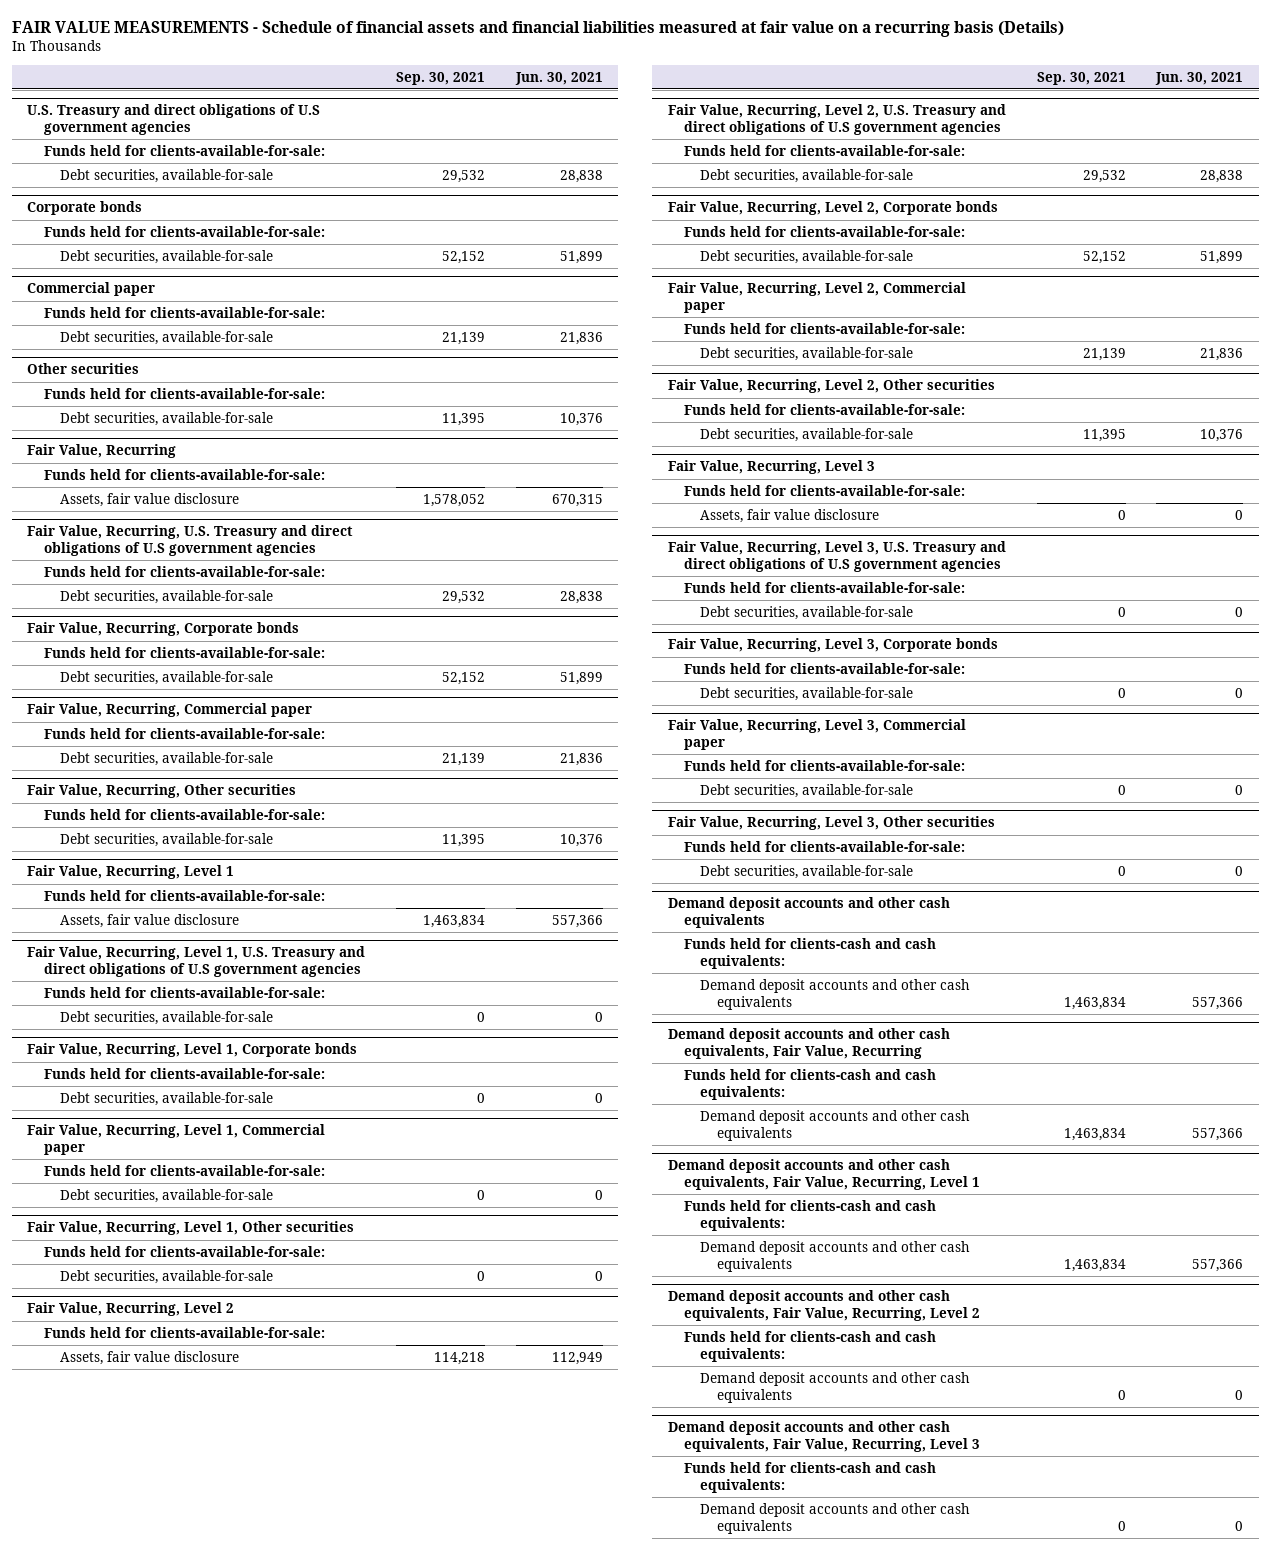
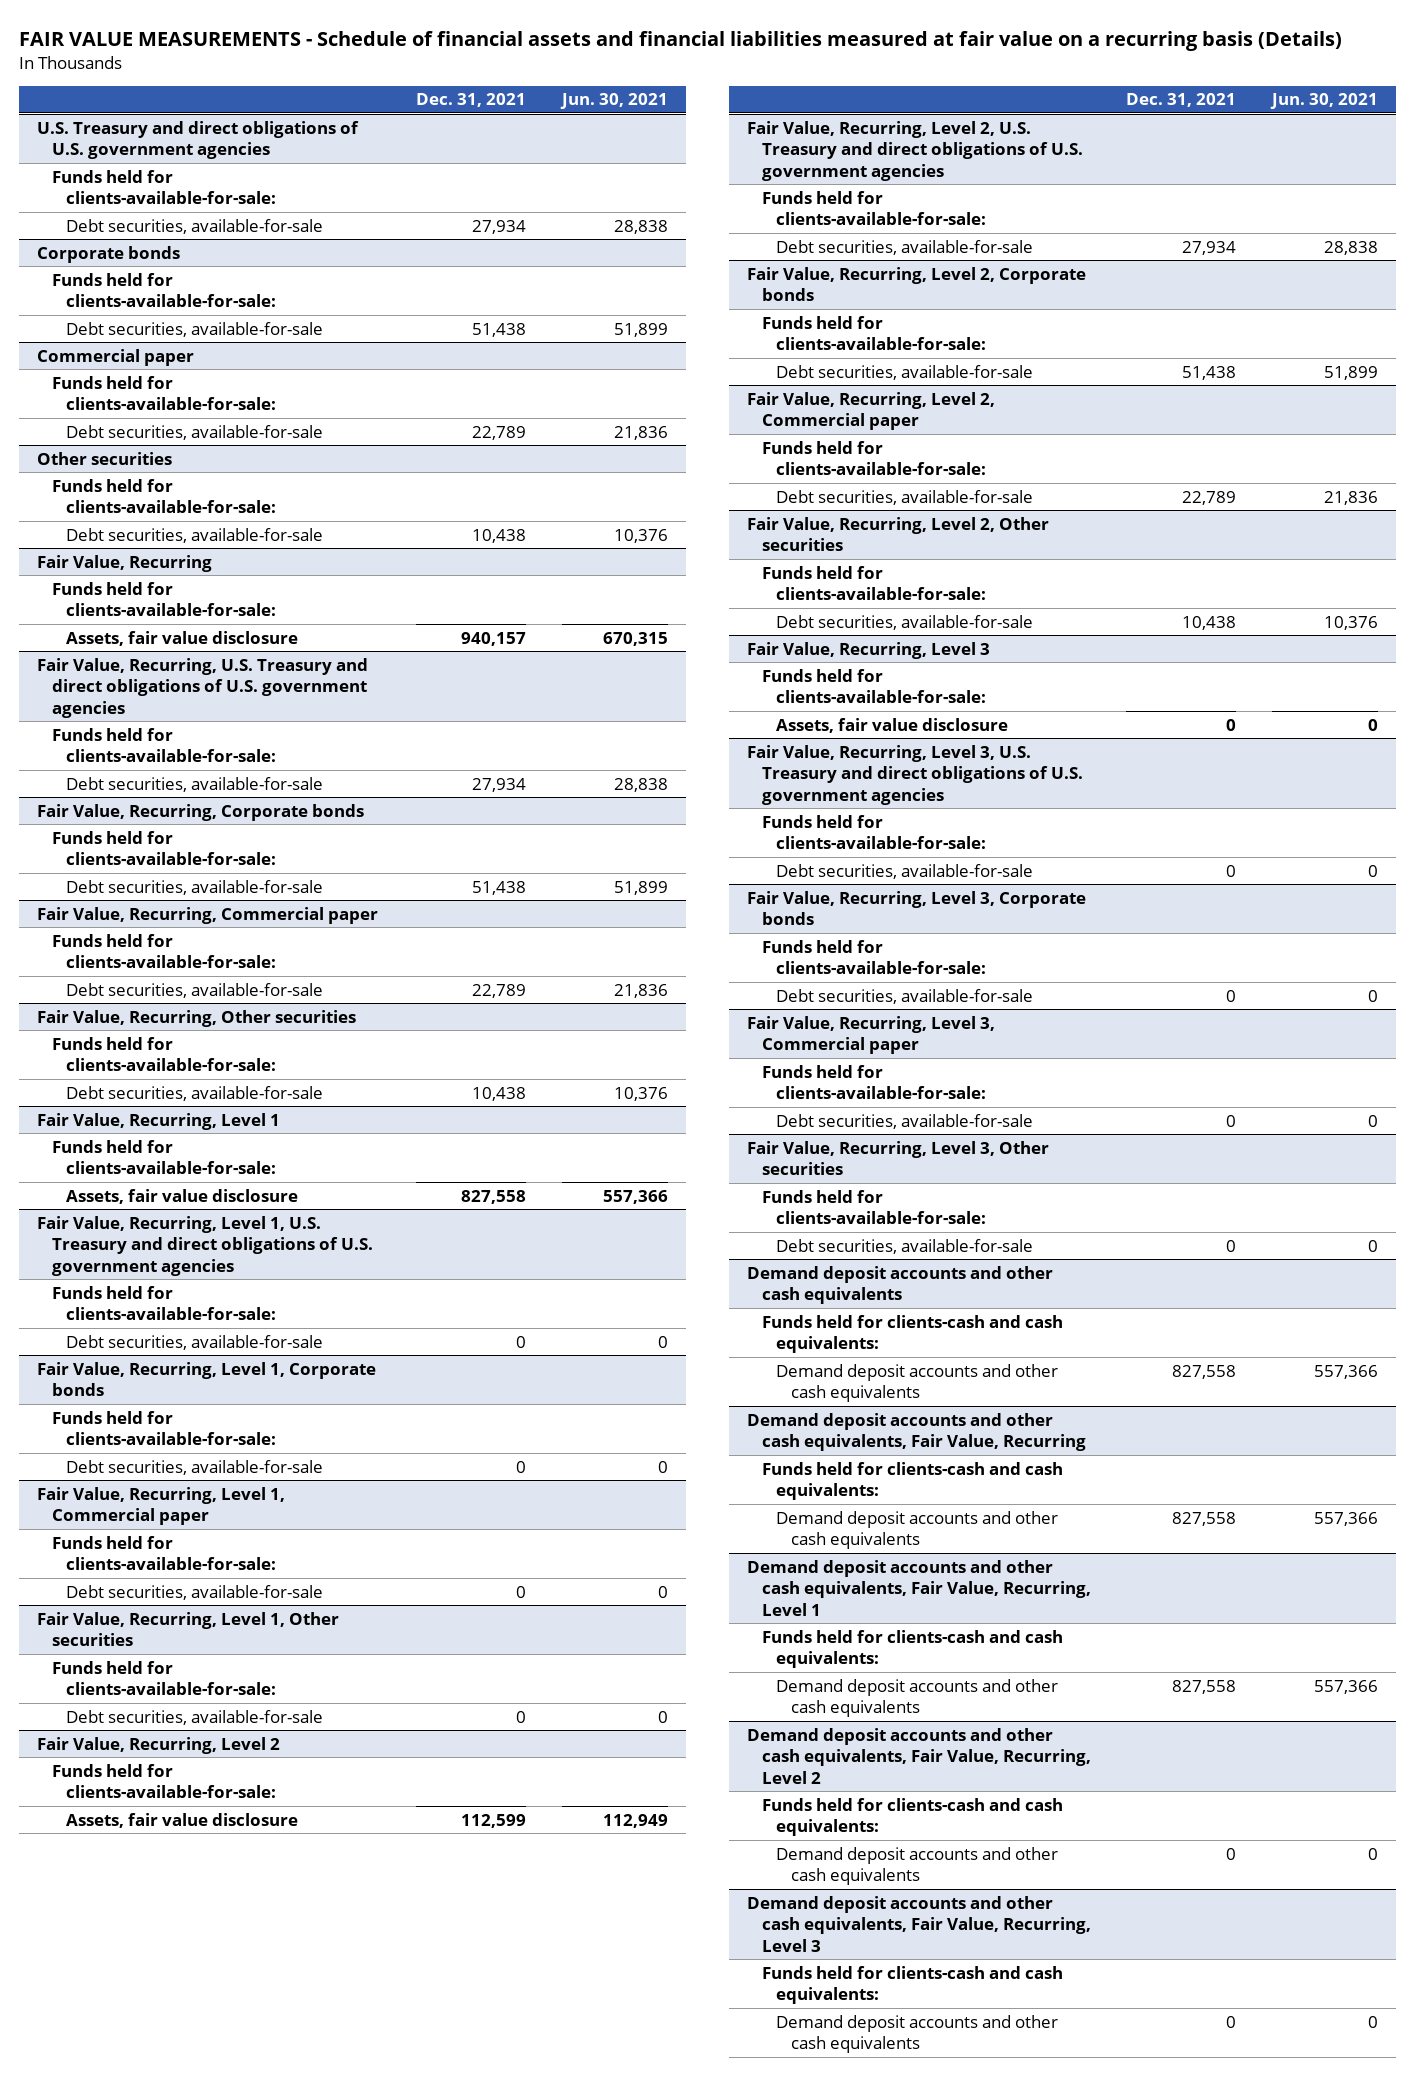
[396,71,486,85] Sep. 30, 2021 -> none
none -> [416,93,527,108] Dec. 31, 2021
[27,104,321,136] U.S. Treasury and direct obligations of U.S government agencies -> [37,120,360,160] U.S. Treasury and direct obligations of U.S. government agencies
[27,525,354,557] Fair Value, Recurring, U.S. Treasury and direct obligations of U.S government agencies -> [37,657,369,718] Fair Value, Recurring, U.S. Treasury and direct obligations of U.S. government agencies
[27,946,366,978] Fair Value, Recurring, Level 1, U.S. Treasury and direct obligations of U.S government agencies -> [37,1215,373,1276] Fair Value, Recurring, Level 1, U.S. Treasury and direct obligations of U.S. government agencies
[667,104,1006,136] Fair Value, Recurring, Level 2, U.S. Treasury and direct obligations of U.S government agencies -> [746,120,1083,181] Fair Value, Recurring, Level 2, U.S. Treasury and direct obligations of U.S. government agencies
[667,541,1006,573] Fair Value, Recurring, Level 3, U.S. Treasury and direct obligations of U.S government agencies -> [746,744,1083,805] Fair Value, Recurring, Level 3, U.S. Treasury and direct obligations of U.S. government agencies

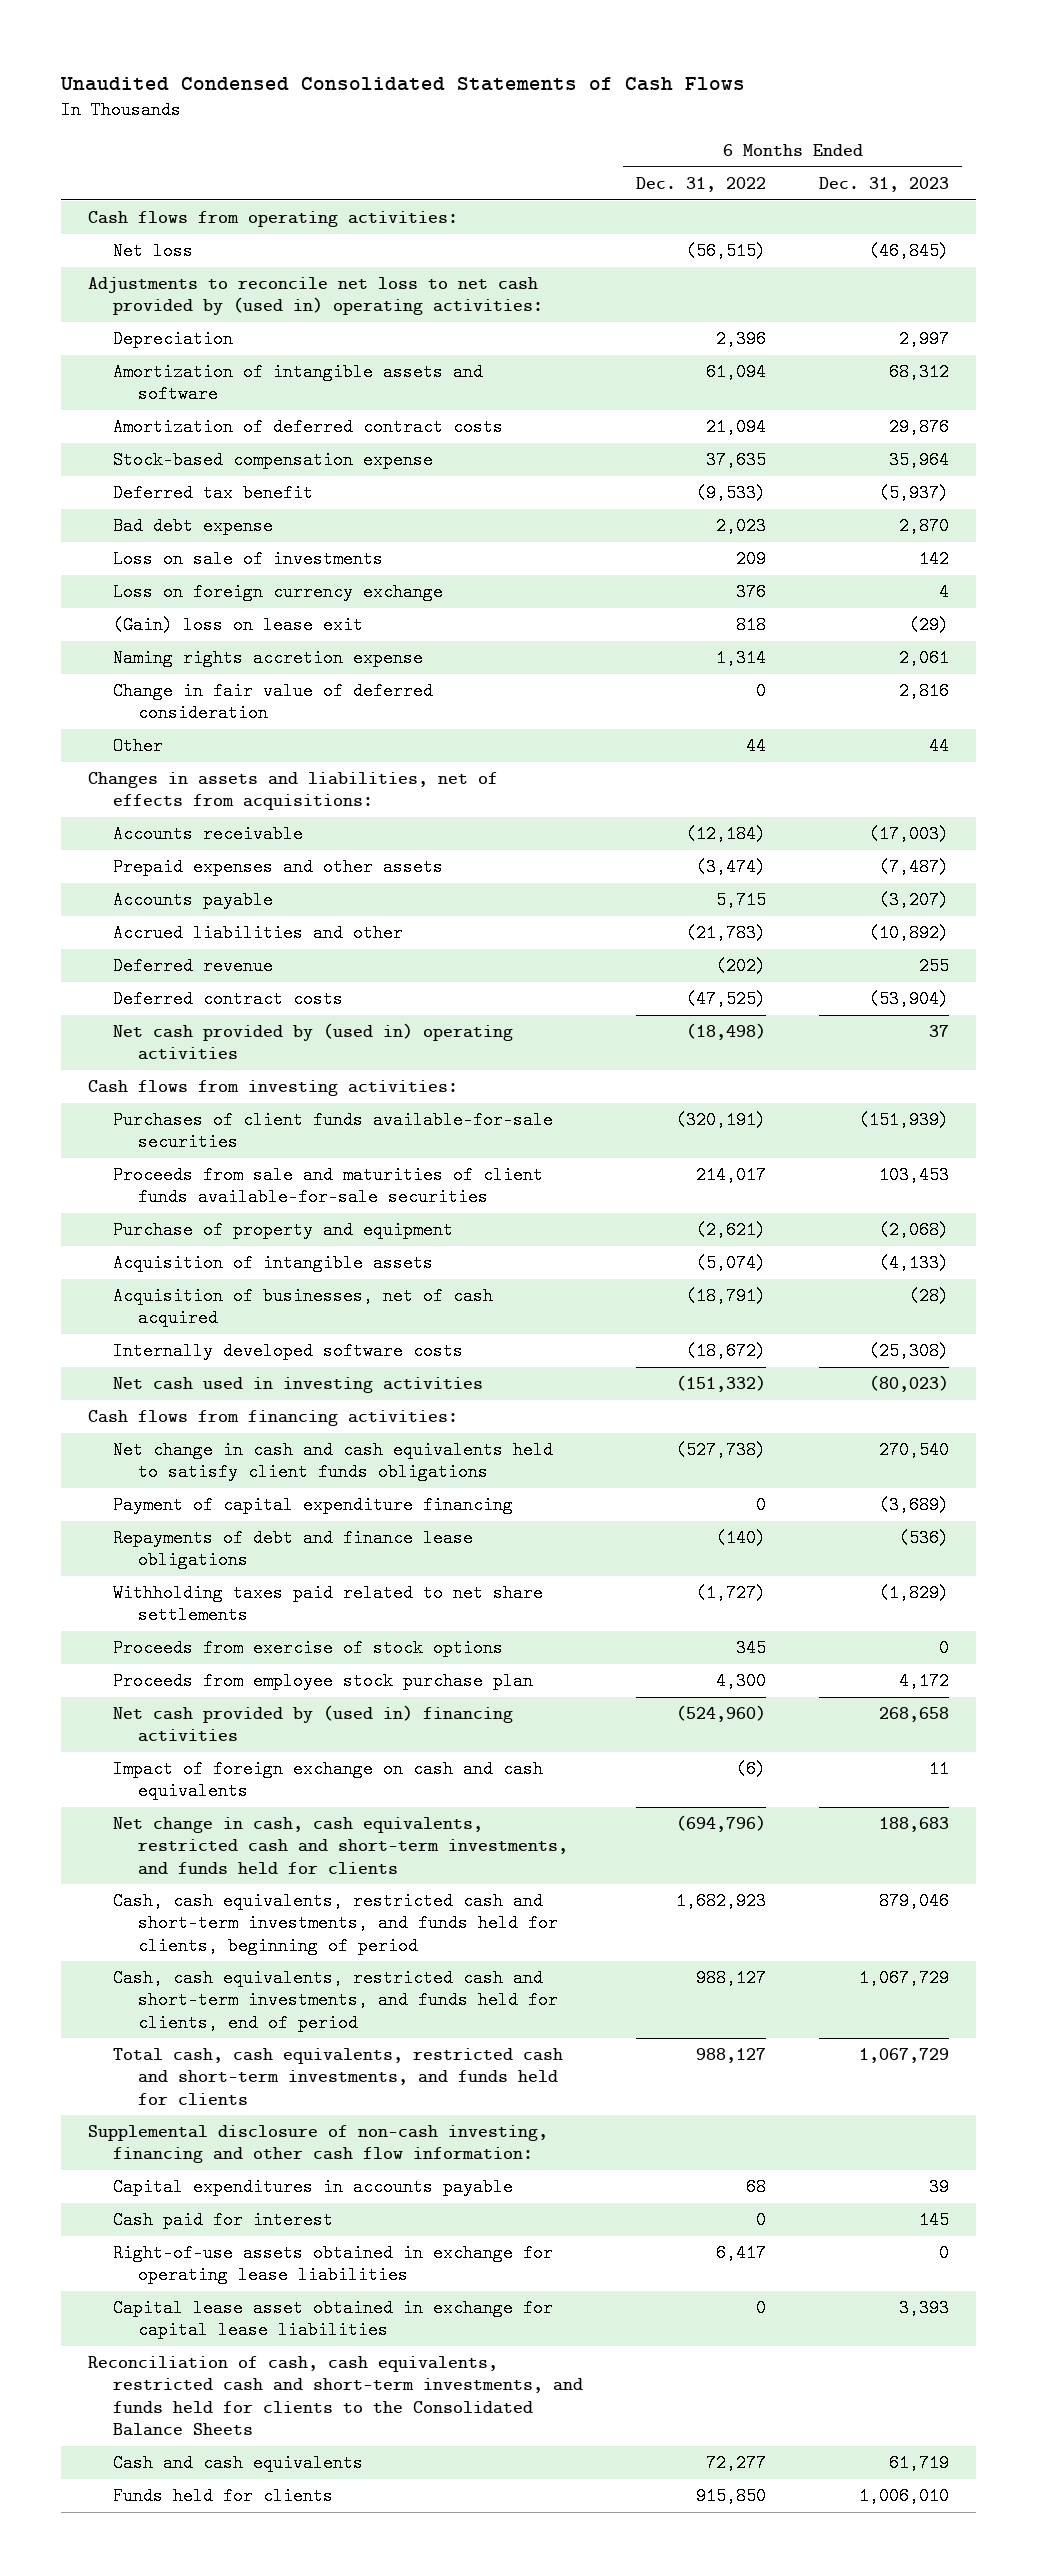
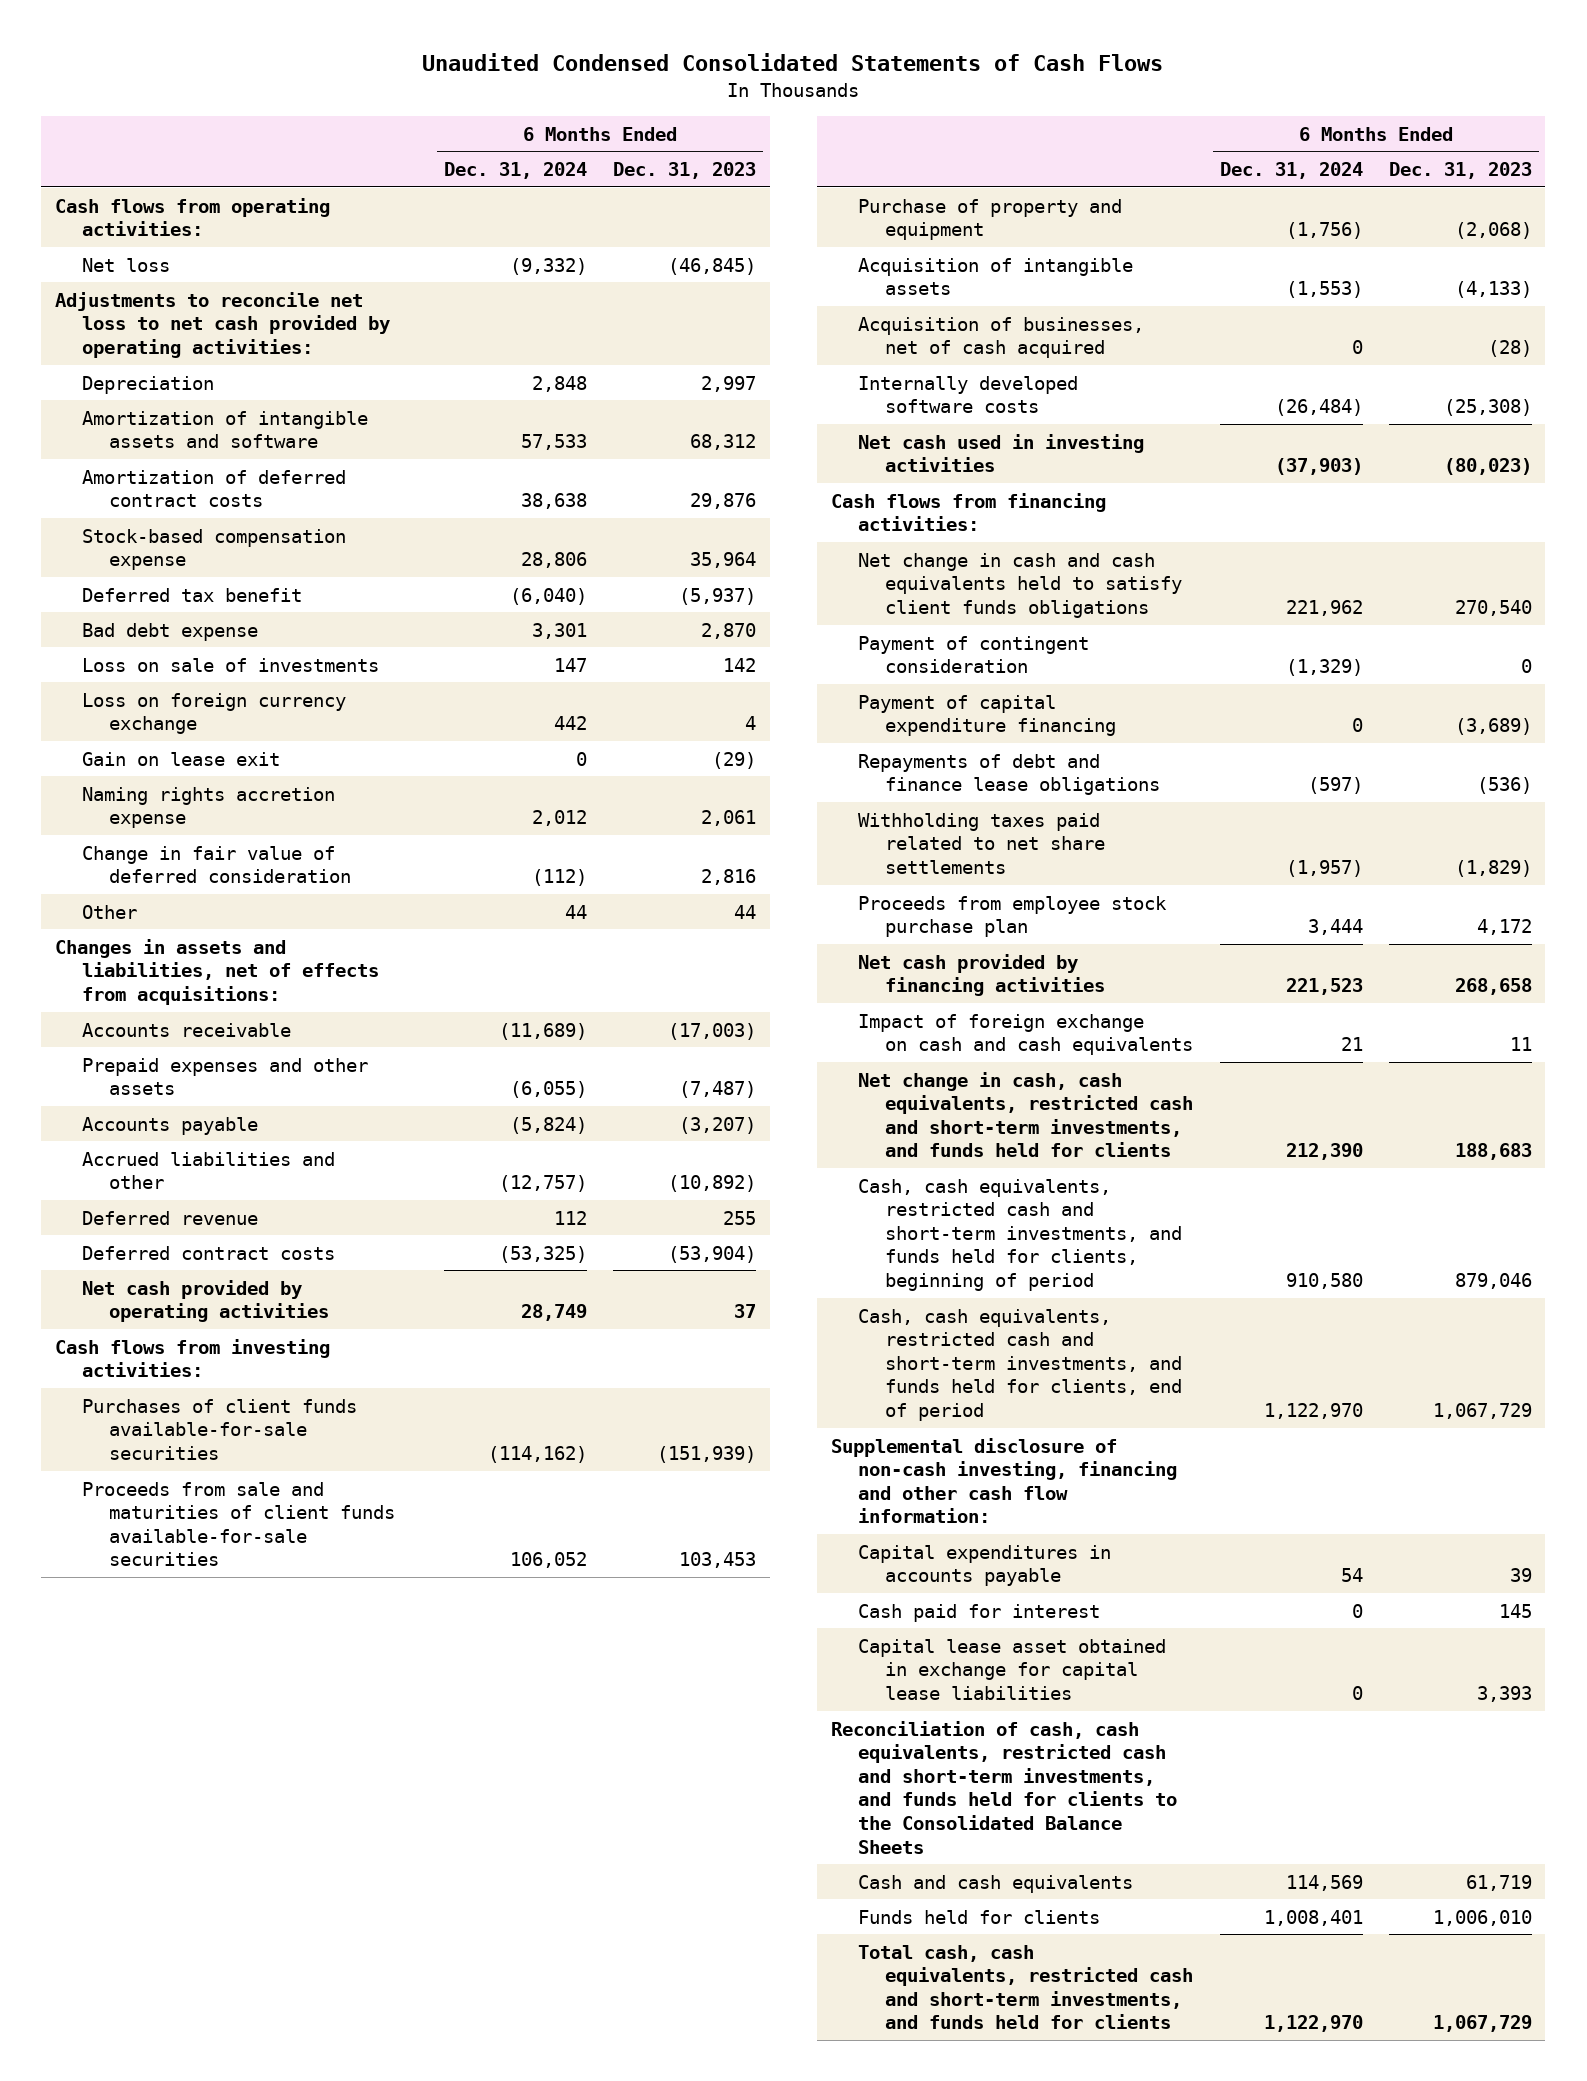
[635,177,766,193] Dec. 31, 2022 -> none
none -> [443,161,587,179] Dec. 31, 2024
[87,277,543,316] Adjustments to reconcile net loss to net cash provided by (used in) operating activities: -> [54,291,390,358] Adjustments to reconcile net loss to net cash provided by operating activities:
[112,616,363,635] (Gain) loss on lease exit -> [81,751,280,766] Gain on lease exit
[112,1023,513,1061] Net cash provided by (used in) operating activities -> [81,1279,330,1323] Net cash provided by operating activities
none -> [857,635,1089,674] Payment of contingent consideration
[112,1639,503,1658] Proceeds from exercise of stock options -> none
[112,1705,513,1743] Net cash provided by (used in) financing activities -> [857,953,1106,997] Net cash provided by financing activities
[112,2244,553,2285] Right-of-use assets obtained in exchange for operating lease liabilities -> none
[112,2048,563,2105] Total cash, cash equivalents, restricted cash and short-term investments, and funds held for clients -> [857,1944,1194,2030] Total cash, cash equivalents, restricted cash and short-term investments, and funds held for clients

